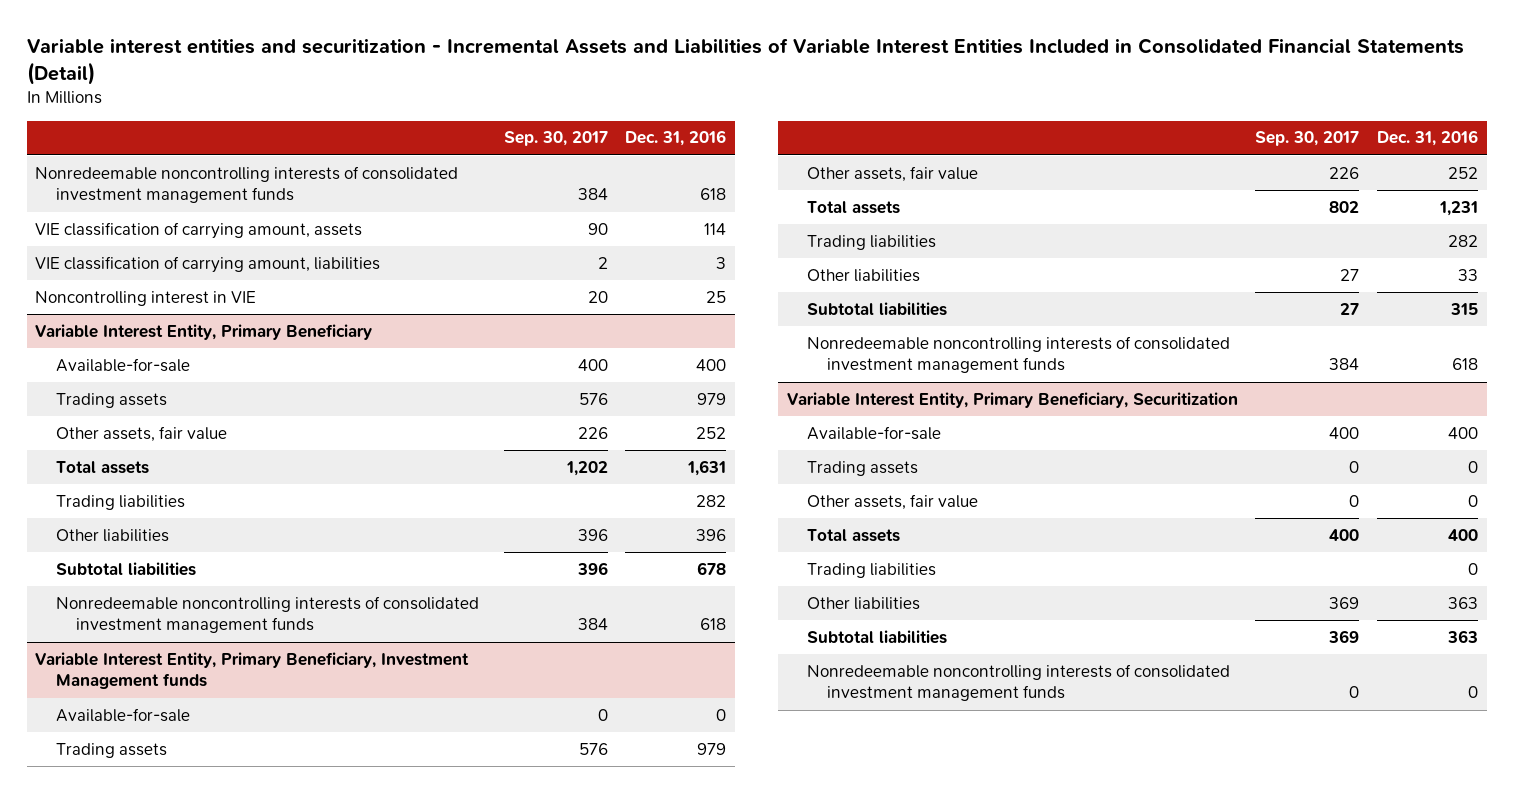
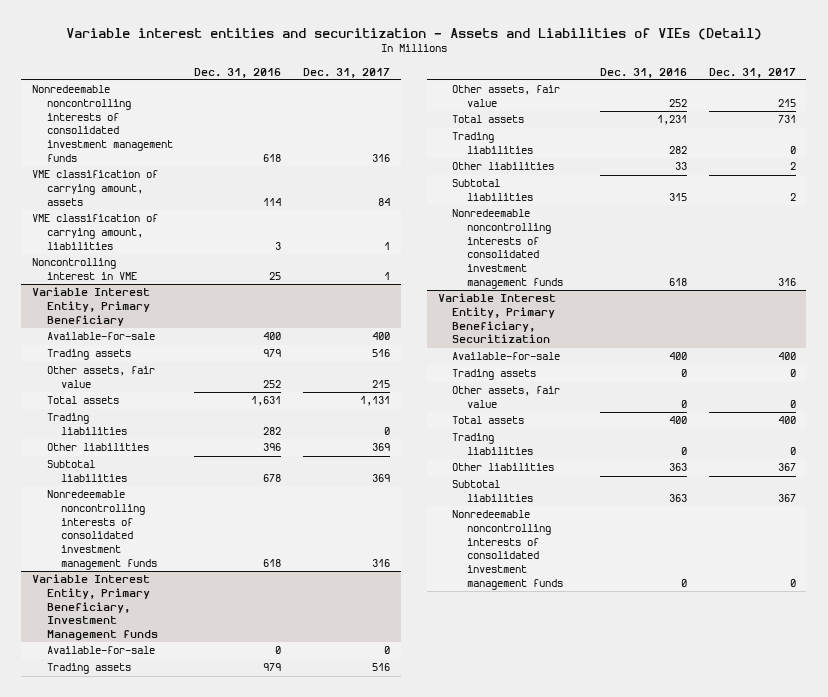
[26,38,1464,86] Variable interest entities and securitization - Incremental Assets and Liabilities of Variable Interest Entities Included in Consolidated Financial Statements (Detail) -> [65,28,762,41] Variable interest entities and securitization - Assets and Liabilities of VIEs (Detail)
[503,131,608,147] Sep. 30, 2017 -> none
none -> [302,67,390,78] Dec. 31, 2017
[35,221,363,239] VIE classification of carrying amount, assets -> [32,170,159,206] VME classification of carrying amount, assets
[35,255,381,273] VIE classification of carrying amount, liabilities -> [32,214,159,250] VME classification of carrying amount, liabilities
[35,290,257,306] Noncontrolling interest in VIE -> [32,258,137,281] Noncontrolling interest in VME

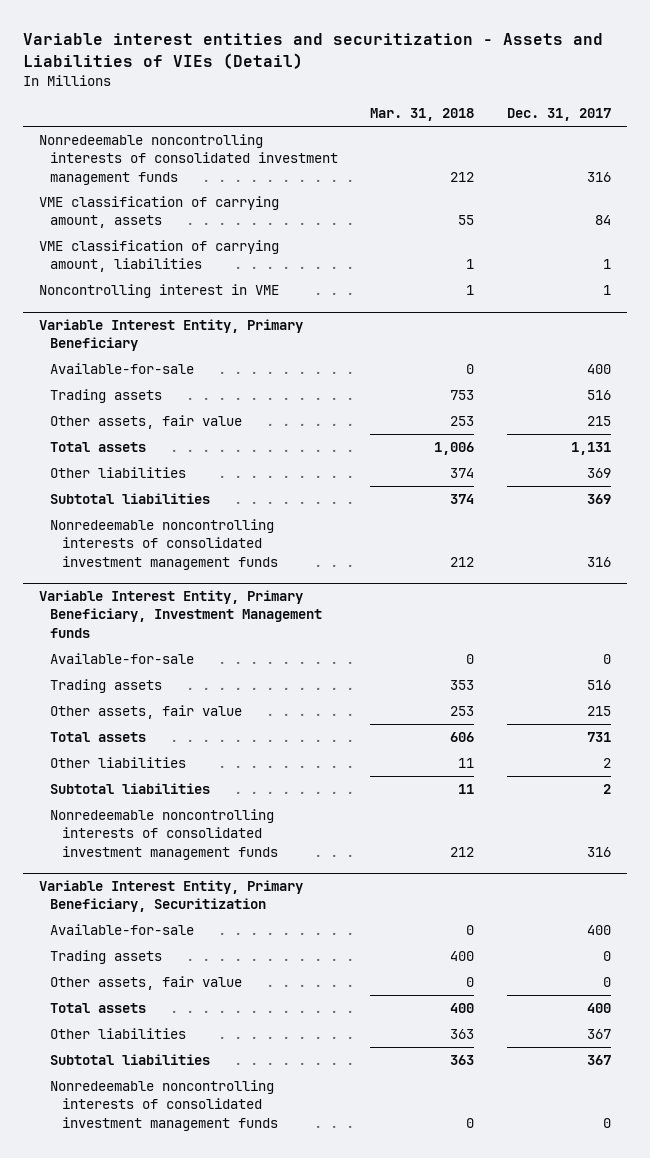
[194,67,282,78] Dec. 31, 2016 -> none
none -> [370,108,475,122] Mar. 31, 2018
[46,413,128,436] Trading liabilities -> none
[452,132,533,155] Trading liabilities -> none
[452,433,533,456] Trading liabilities -> none

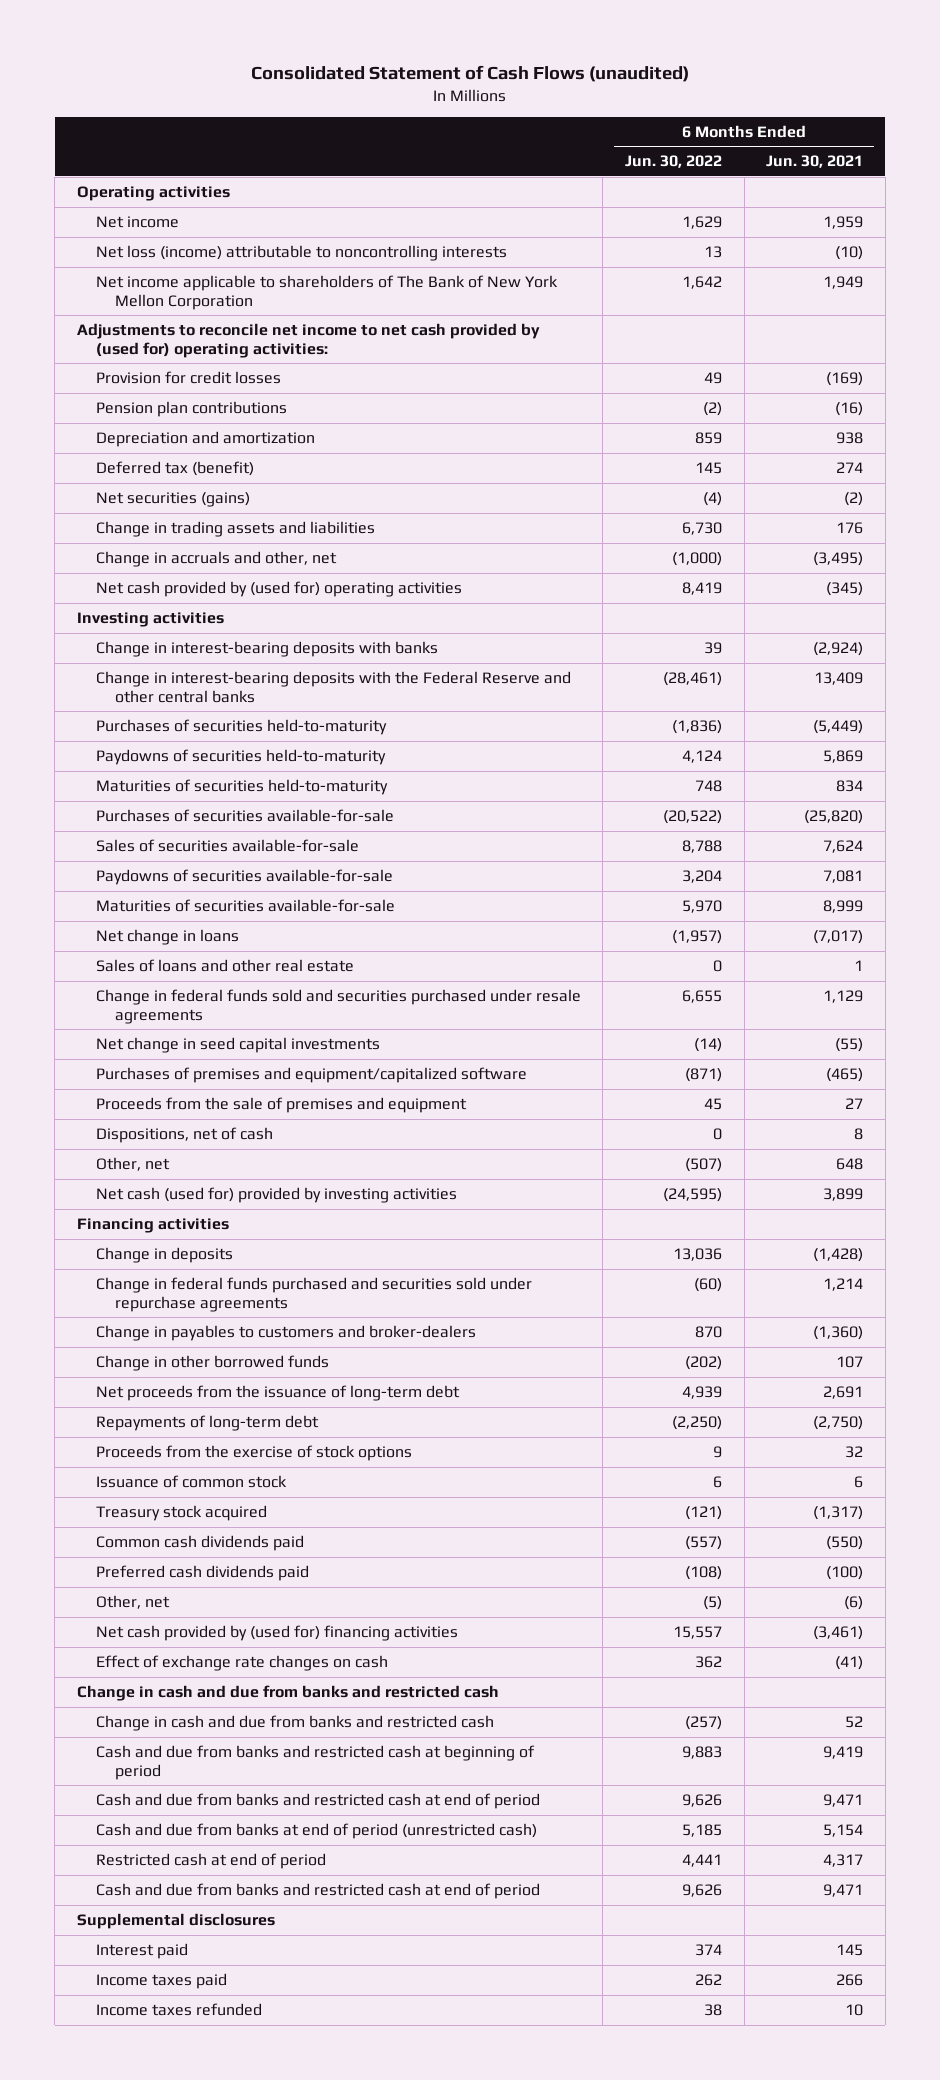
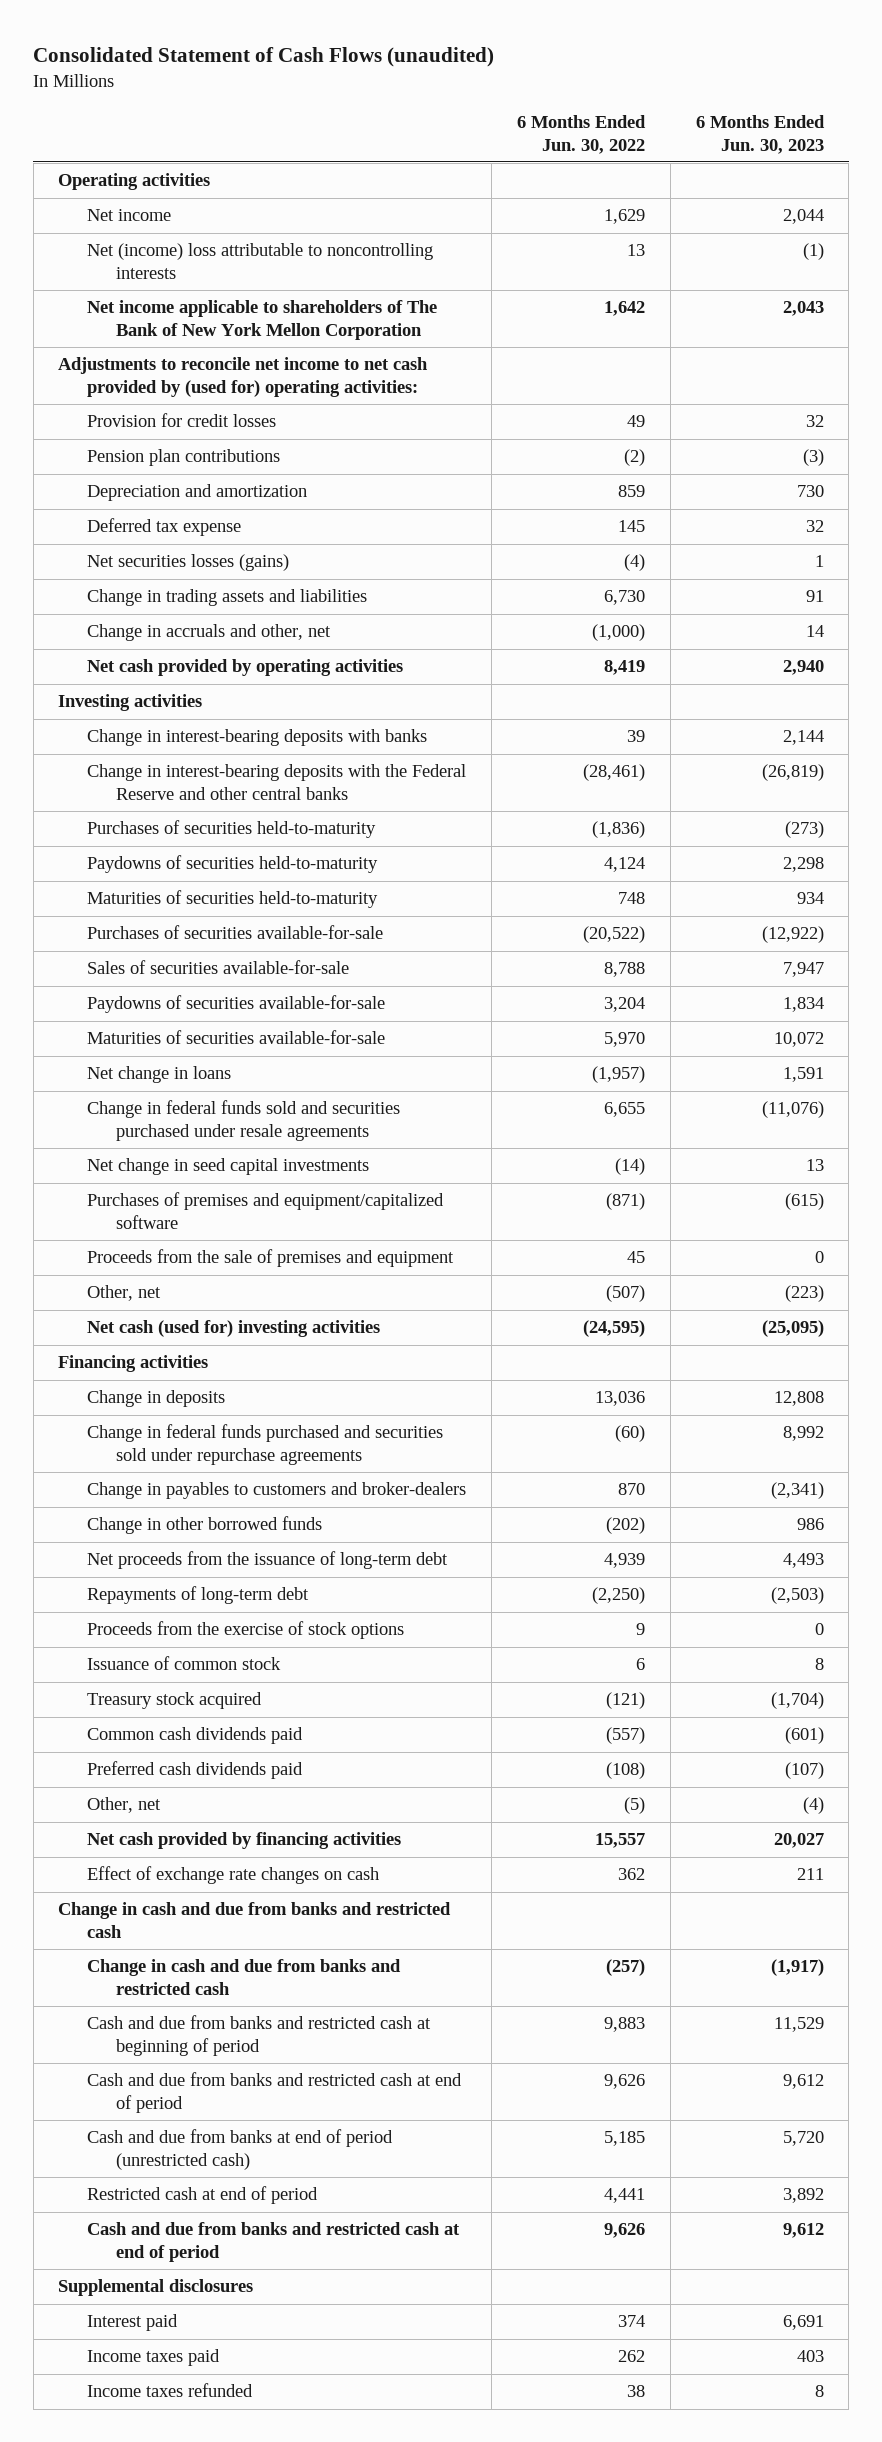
[766,155,864,169] Jun. 30, 2021 -> none
none -> [695,115,825,154] 6 Months Ended Jun. 30, 2023
[95,244,507,261] Net loss (income) attributable to noncontrolling interests -> [87,243,434,279] Net (income) loss attributable to noncontrolling interests
[95,460,254,476] Deferred tax (benefit) -> [87,518,242,537] Deferred tax expense
[95,491,250,507] Net securities (gains) -> [87,554,290,572] Net securities losses (gains)
[95,580,462,597] Net cash provided by (used for) operating activities -> [87,659,404,677] Net cash provided by operating activities
[95,958,354,972] Sales of loans and other real estate -> none
[95,1126,273,1143] Dispositions, net of cash -> none
[95,1186,457,1203] Net cash (used for) provided by investing activities -> [87,1320,381,1338] Net cash (used for) investing activities
[95,1624,458,1641] Net cash provided by (used for) financing activities -> [87,1832,402,1850] Net cash provided by financing activities

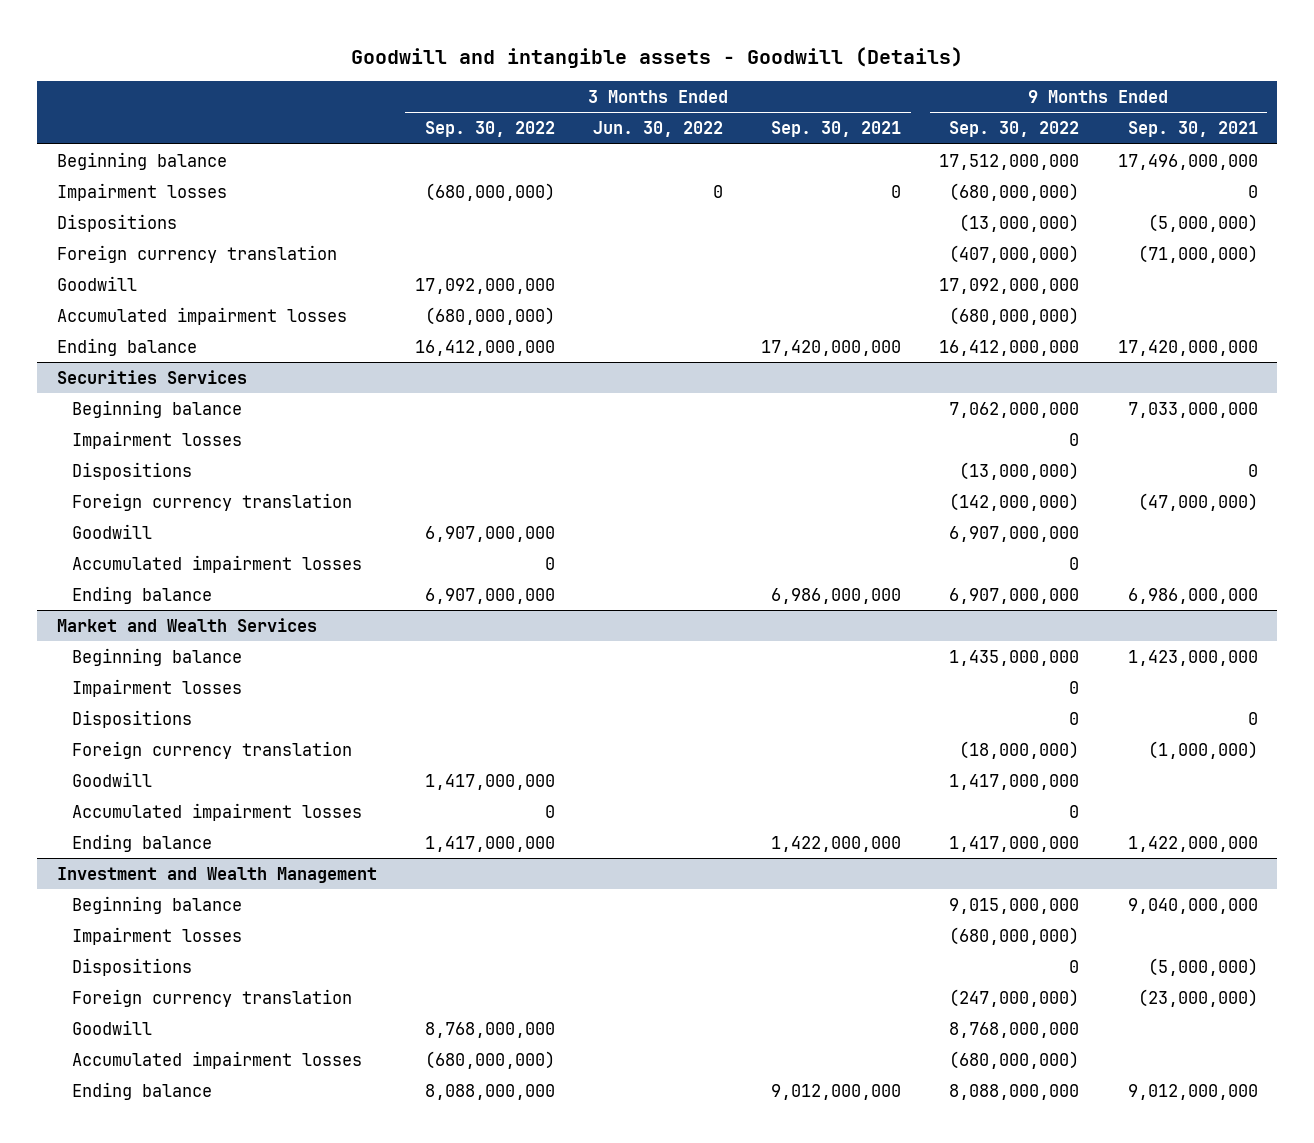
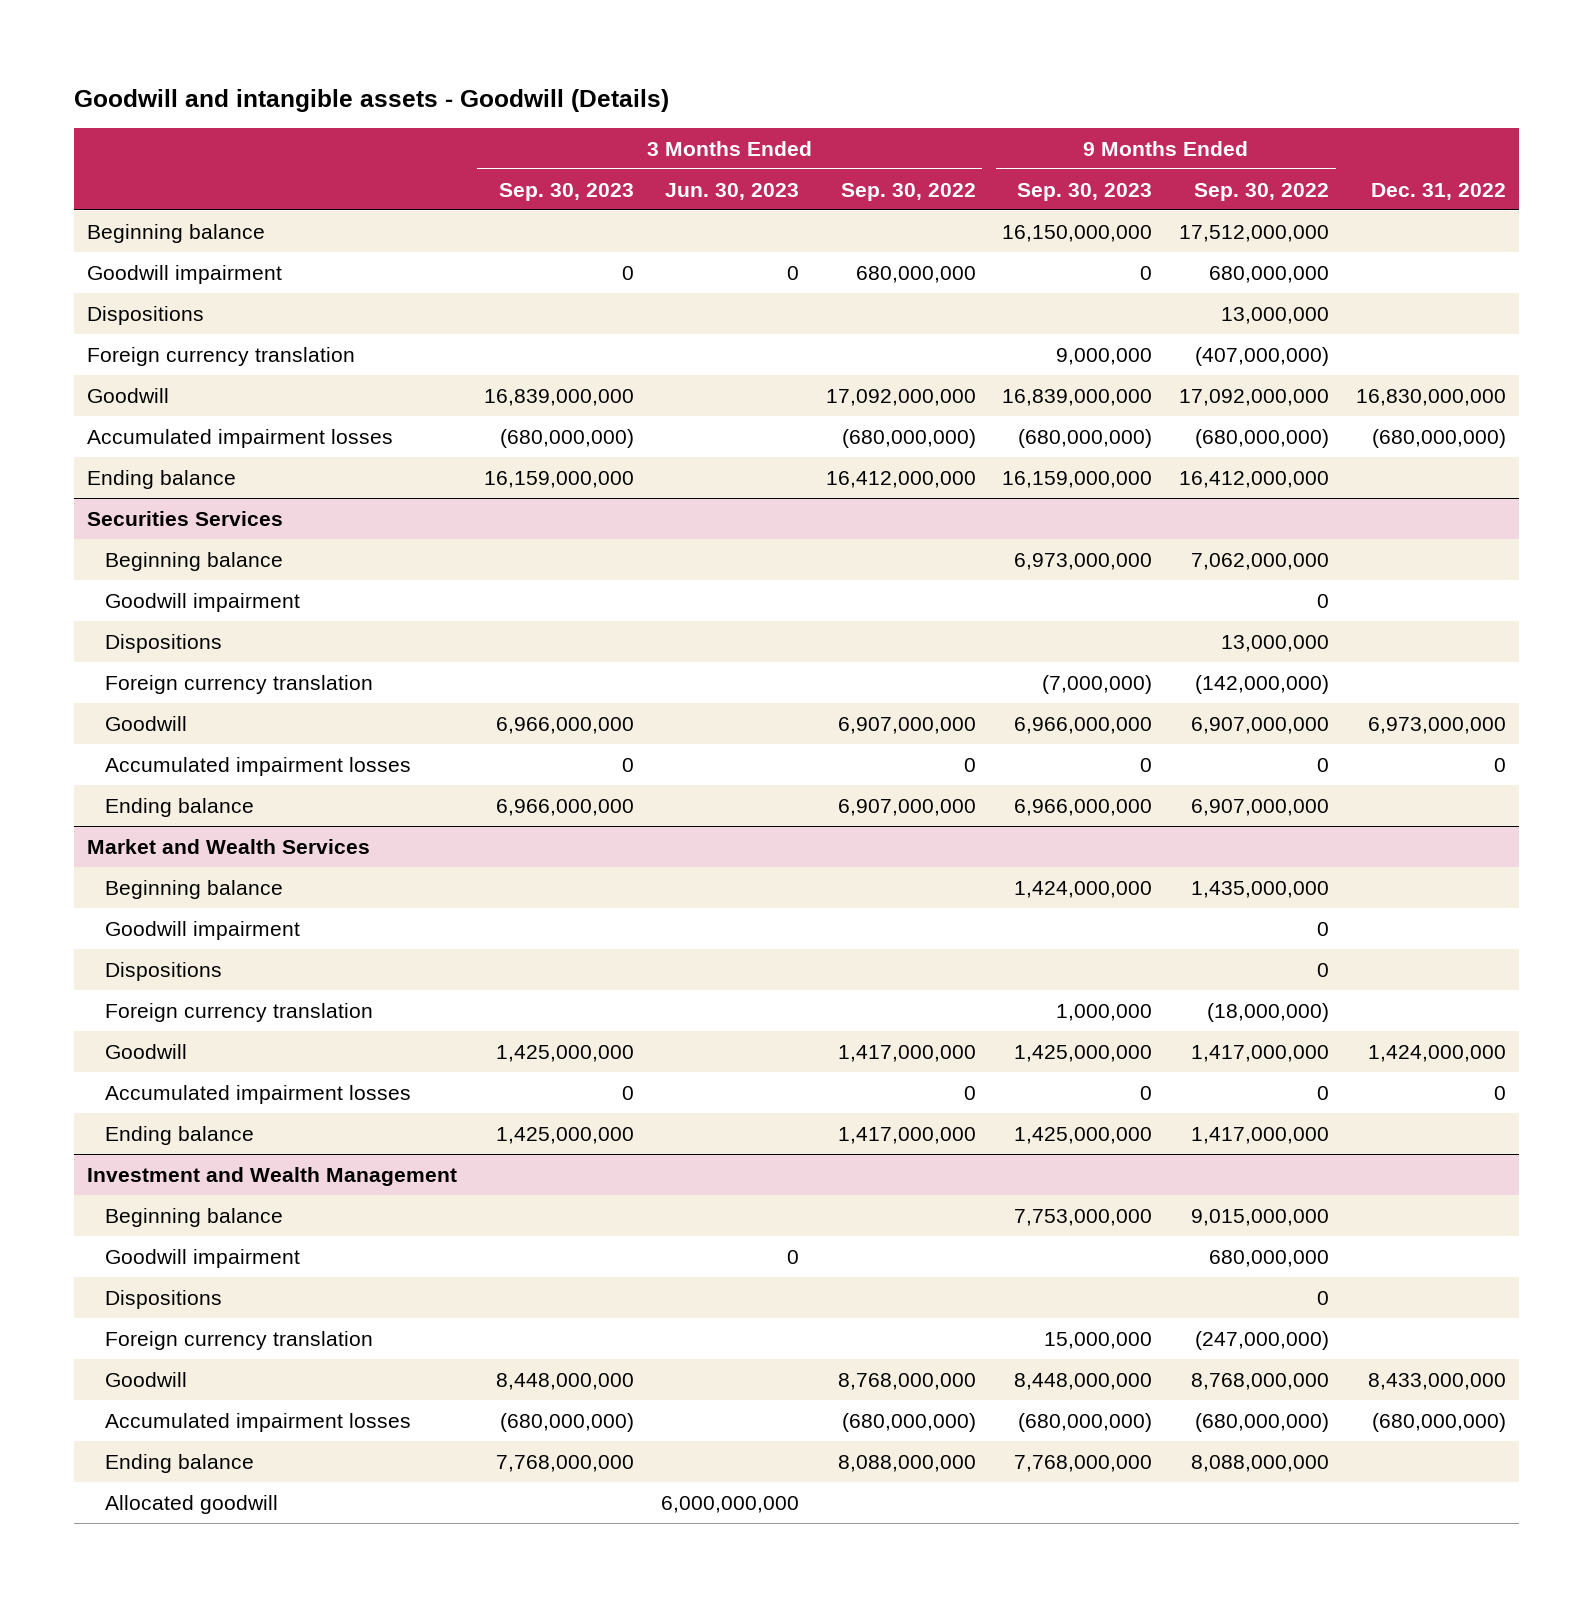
[592,121,723,138] Jun. 30, 2022 -> none
[771,121,902,138] Sep. 30, 2021 -> none
[1127,121,1258,138] Sep. 30, 2021 -> none
none -> [499,182,635,201] Sep. 30, 2023
none -> [664,182,799,200] Jun. 30, 2023
none -> [1017,182,1153,201] Sep. 30, 2023
none -> [1370,182,1506,200] Dec. 31, 2022
[56,182,227,201] Impairment losses -> [87,264,283,284] Goodwill impairment
[424,182,555,201] (680,000,000) -> [855,265,976,283] 680,000,000
[949,182,1080,201] (680,000,000) -> [1209,265,1330,283] 680,000,000
[959,213,1080,232] (13,000,000) -> [1221,306,1330,324] 13,000,000
[72,430,243,449] Impairment losses -> [105,592,301,612] Goodwill impairment
[959,461,1080,480] (13,000,000) -> [1221,634,1330,652] 13,000,000
[72,678,243,697] Impairment losses -> [105,920,301,940] Goodwill impairment
[72,926,243,945] Impairment losses -> [105,1248,301,1268] Goodwill impairment
[949,926,1080,945] (680,000,000) -> [1209,1249,1330,1267] 680,000,000
none -> [105,1494,279,1514] Allocated goodwill

